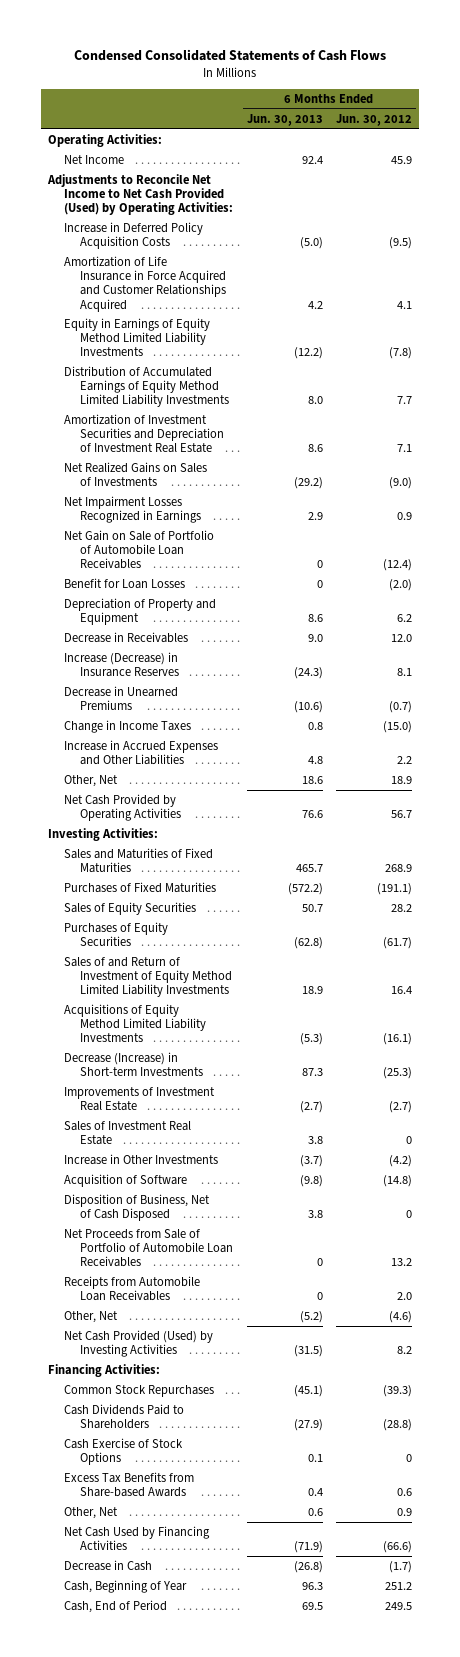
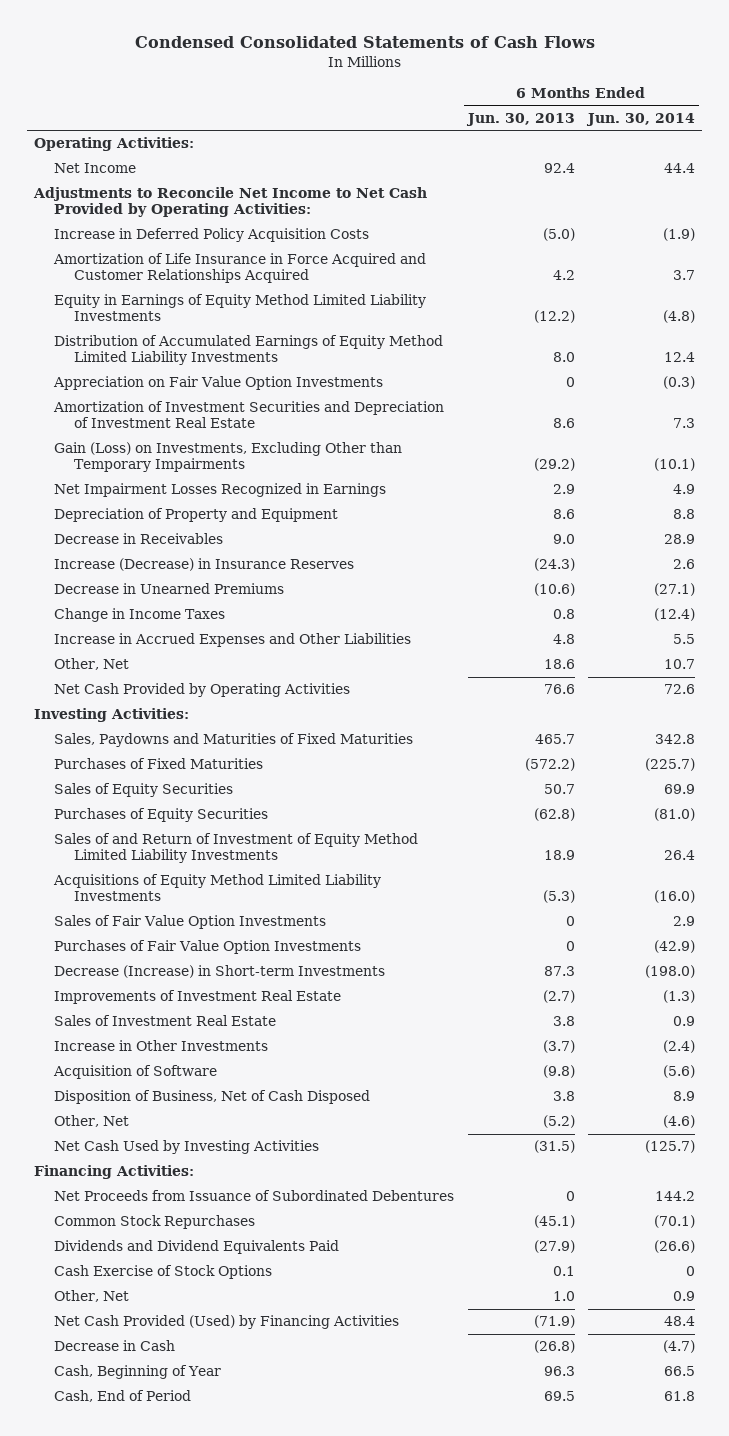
[336,113,413,126] Jun. 30, 2012 -> none
none -> [586,112,696,126] Jun. 30, 2014
[46,173,233,216] Adjustments to Reconcile Net Income to Net Cash Provided (Used) by Operating Activities: -> [33,187,428,218] Adjustments to Reconcile Net Income to Net Cash Provided by Operating Activities:
none -> [52,376,383,391] Appreciation on Fair Value Option Investments
[63,461,207,487] Net Realized Gains on Sales of Investments -> [53,442,402,473] Gain (Loss) on Investments, Excluding Other than Temporary Impairments
[63,529,214,570] Net Gain on Sale of Portfolio of Automobile Loan Receivables -> none
[63,577,185,589] Benefit for Loan Losses -> none
[63,847,213,874] Sales and Maturities of Fixed Maturities -> [53,733,413,748] Sales, Paydowns and Maturities of Fixed Maturities
none -> [53,915,326,930] Sales of Fair Value Option Investments
none -> [53,940,361,955] Purchases of Fair Value Option Investments
[63,1228,234,1268] Net Proceeds from Sale of Portfolio of Automobile Loan Receivables -> none
[63,1275,200,1302] Receipts from Automobile Loan Receivables -> none
[63,1329,213,1358] Net Cash Provided (Used) by Investing Activities -> [53,1140,319,1155] Net Cash Used by Investing Activities
none -> [53,1190,454,1202] Net Proceeds from Issuance of Subordinated Debentures
[63,1403,184,1430] Cash Dividends Paid to Shareholders -> [53,1240,339,1255] Dividends and Dividend Equivalents Paid
[63,1471,194,1498] Excess Tax Benefits from Share-based Awards -> none
[307,1507,323,1516] 0.6 -> [552,1291,575,1302] 1.0
[63,1525,210,1551] Net Cash Used by Financing Activities -> [53,1315,399,1330] Net Cash Provided (Used) by Financing Activities

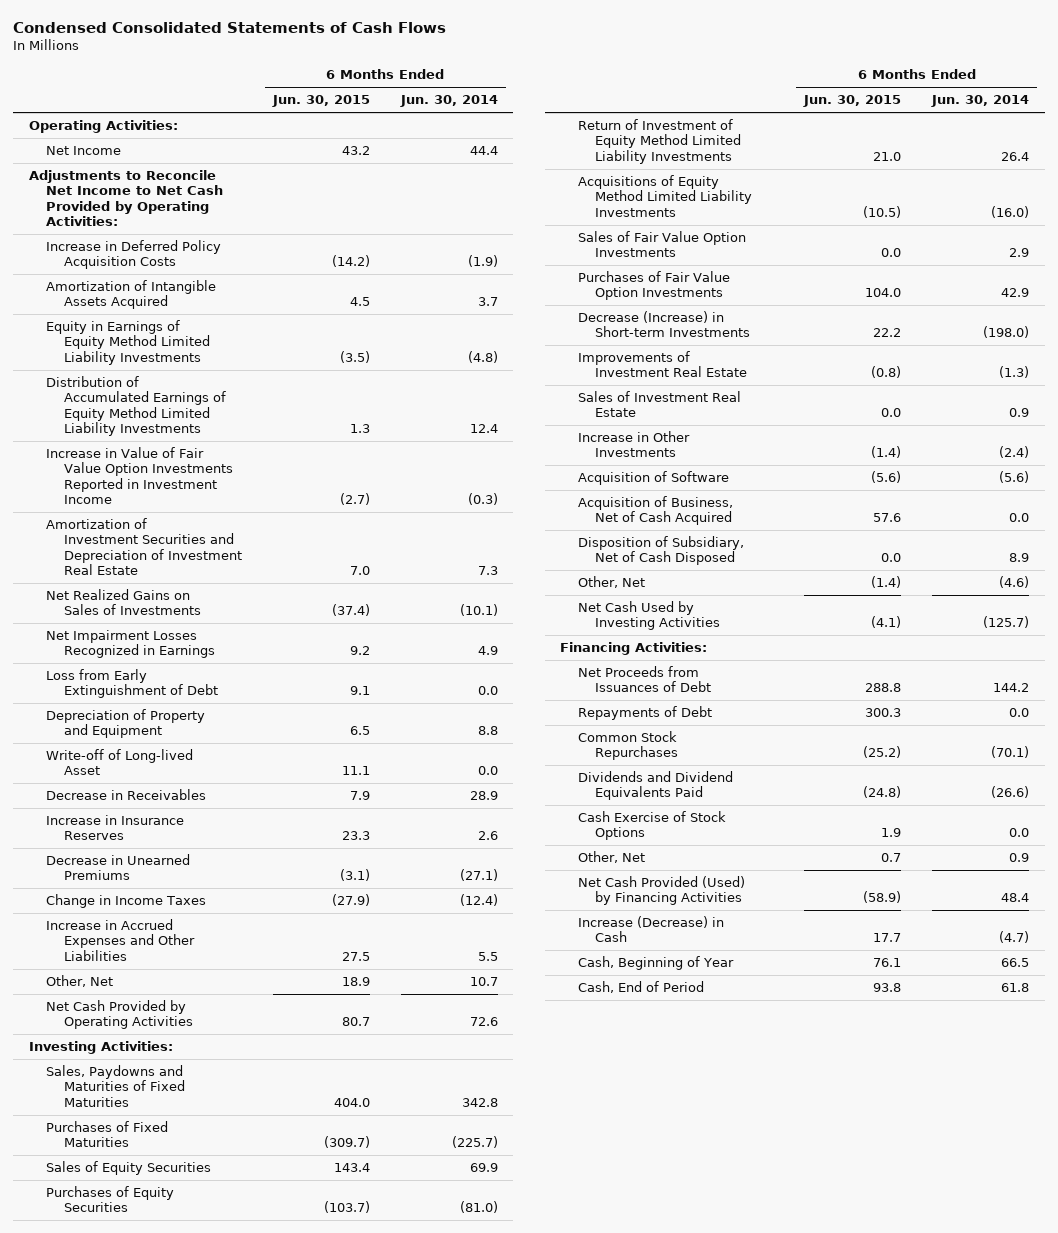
[465,112,575,126] Jun. 30, 2013 -> none
none -> [271,95,370,108] Jun. 30, 2015
[52,253,426,284] Amortization of Life Insurance in Force Acquired and Customer Relationships Acquired -> none
none -> [46,280,217,310] Amortization of Intangible Assets Acquired
[52,376,383,391] Appreciation on Fair Value Option Investments -> [46,447,234,505] Increase in Value of Fair Value Option Investments Reported in Investment Income
[53,442,402,473] Gain (Loss) on Investments, Excluding Other than Temporary Impairments -> [46,589,202,616] Net Realized Gains on Sales of Investments
none -> [46,669,219,699] Loss from Early Extinguishment of Debt
none -> [46,749,194,776] Write-off of Long-lived Asset
[53,558,354,572] Increase (Decrease) in Insurance Reserves -> [46,815,185,841] Increase in Insurance Reserves
[53,833,418,864] Sales of and Return of Investment of Equity Method Limited Liability Investments -> [577,119,742,164] Return of Investment of Equity Method Limited Liability Investments
[654,940,696,954] (42.9) -> [1001,288,1030,298] 42.9
none -> [577,496,733,526] Acquisition of Business, Net of Cash Acquired
[53,1090,370,1105] Disposition of Business, Net of Cash Disposed -> [577,536,744,566] Disposition of Subsidiary, Net of Cash Disposed
[53,1190,454,1202] Net Proceeds from Issuance of Subordinated Debentures -> [577,666,712,693] Net Proceeds from Issuances of Debt
none -> [577,706,712,721] Repayments of Debt
[686,1266,696,1277] 0 -> [1009,828,1030,838] 0.0
[53,1340,175,1352] Decrease in Cash -> [577,916,724,943] Increase (Decrease) in Cash

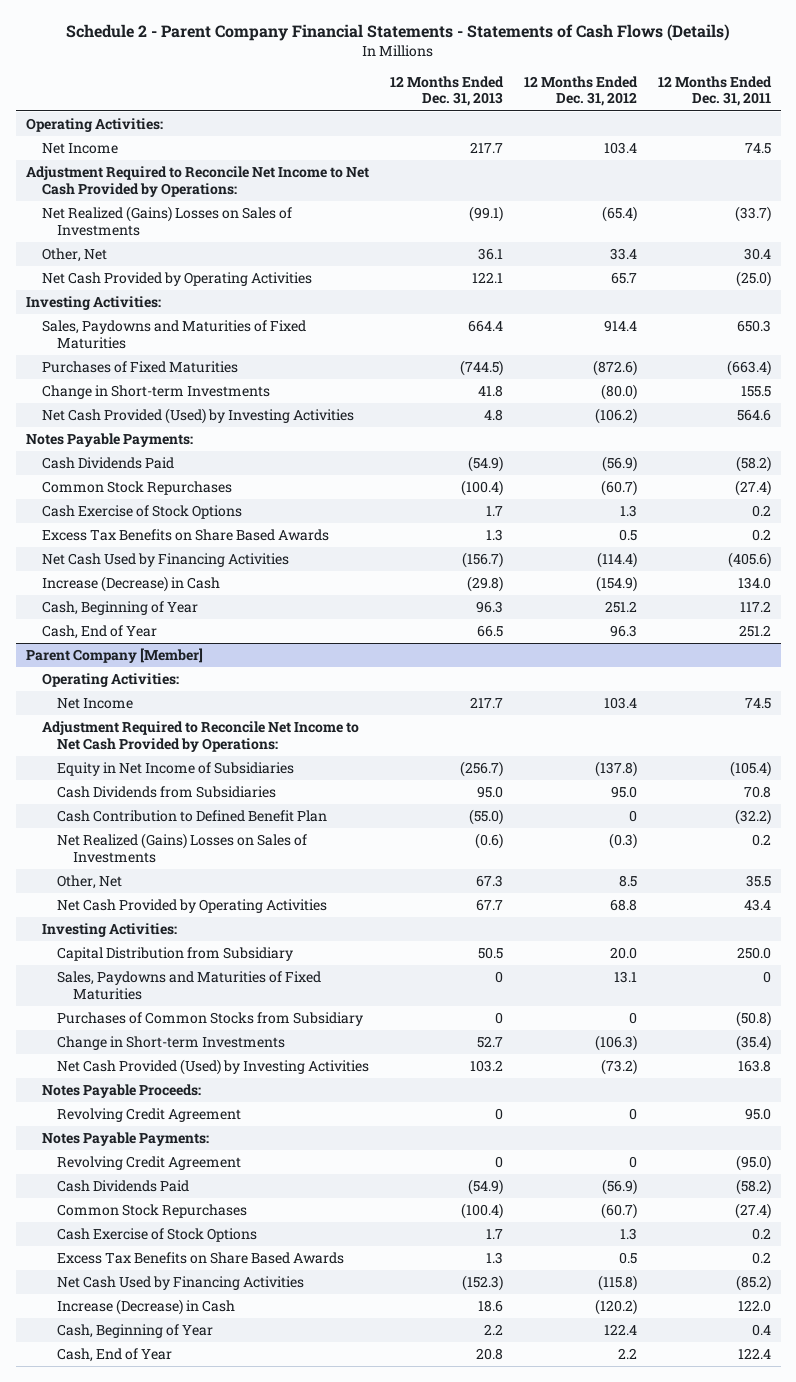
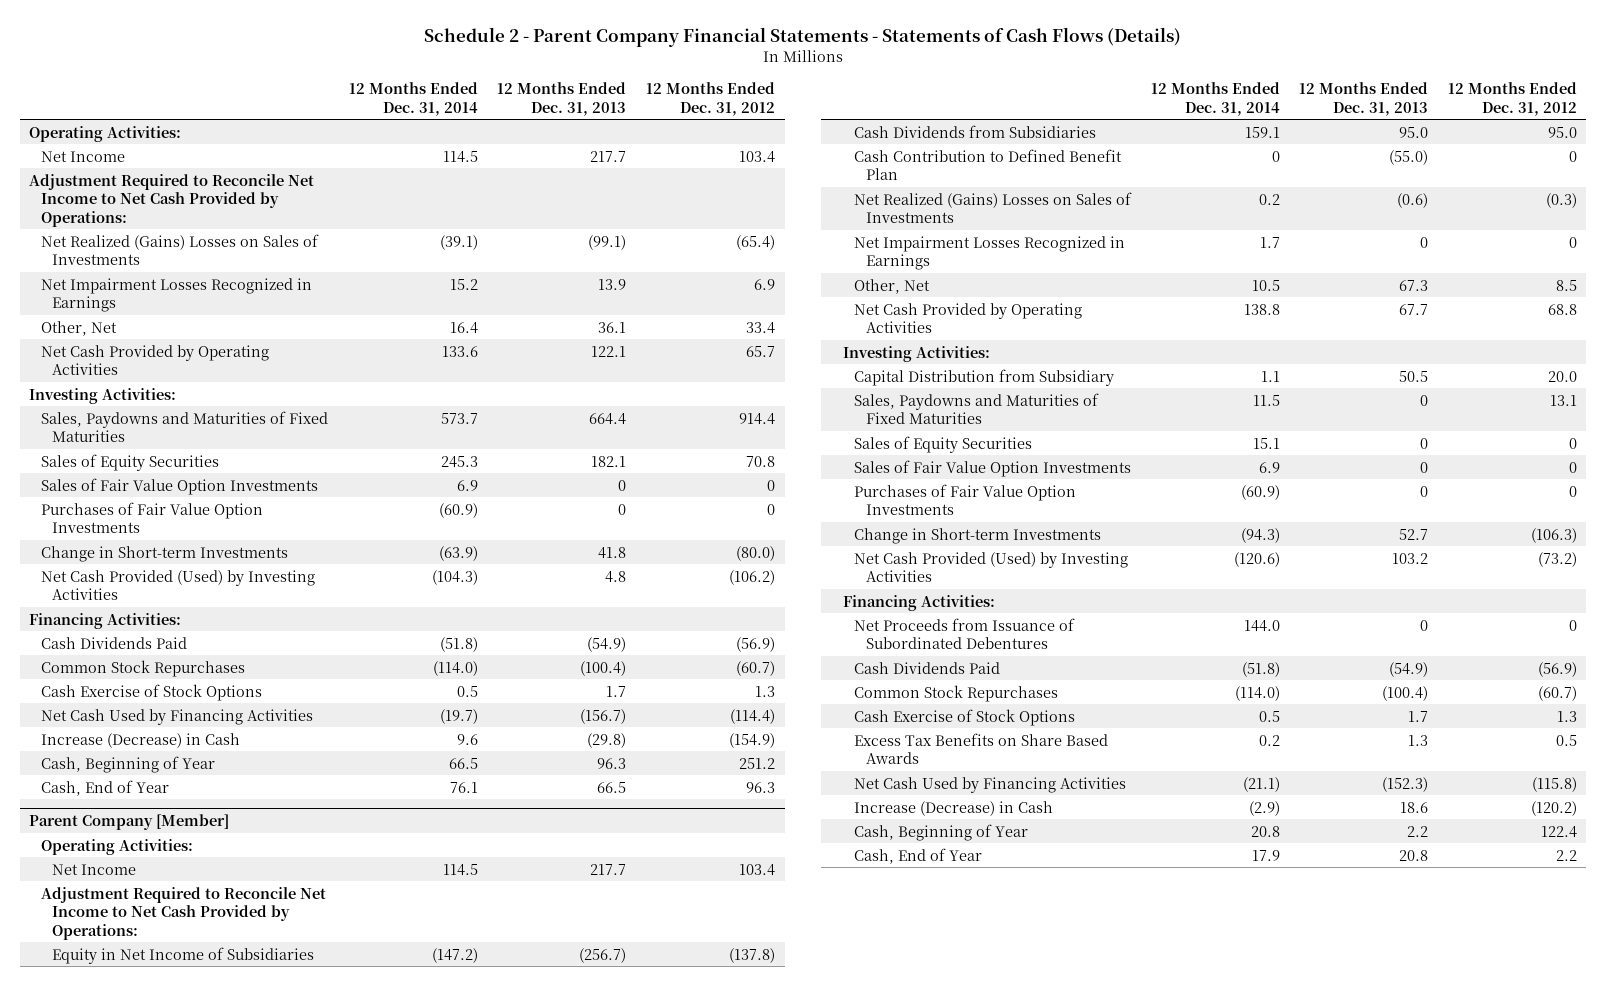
[657,75,772,107] 12 Months Ended Dec. 31, 2011 -> none
none -> [348,82,478,116] 12 Months Ended Dec. 31, 2014
none -> [40,277,312,313] Net Impairment Losses Recognized in Earnings
[41,361,238,374] Purchases of Fixed Maturities -> none
none -> [40,453,219,471] Sales of Equity Securities
none -> [40,477,318,495] Sales of Fair Value Option Investments
none -> [40,501,263,534] Purchases of Fair Value Option Investments
[25,433,193,448] Notes Payable Payments: -> none
none -> [29,612,182,629] Financing Activities:
[41,529,329,542] Excess Tax Benefits on Share Based Awards -> none
none -> [854,235,1126,271] Net Impairment Losses Recognized in Earnings
[57,1012,364,1027] Purchases of Common Stocks from Subsidiary -> none
none -> [854,435,1033,453] Sales of Equity Securities
none -> [854,459,1132,477] Sales of Fair Value Option Investments
none -> [854,483,1077,516] Purchases of Fair Value Option Investments
[41,1084,201,1099] Notes Payable Proceeds: -> none
[57,1108,242,1123] Revolving Credit Agreement -> none
[41,1132,209,1147] Notes Payable Payments: -> none
[57,1156,242,1171] Revolving Credit Agreement -> none
none -> [842,594,995,611] Financing Activities:
none -> [854,617,1076,650] Net Proceeds from Issuance of Subordinated Debentures

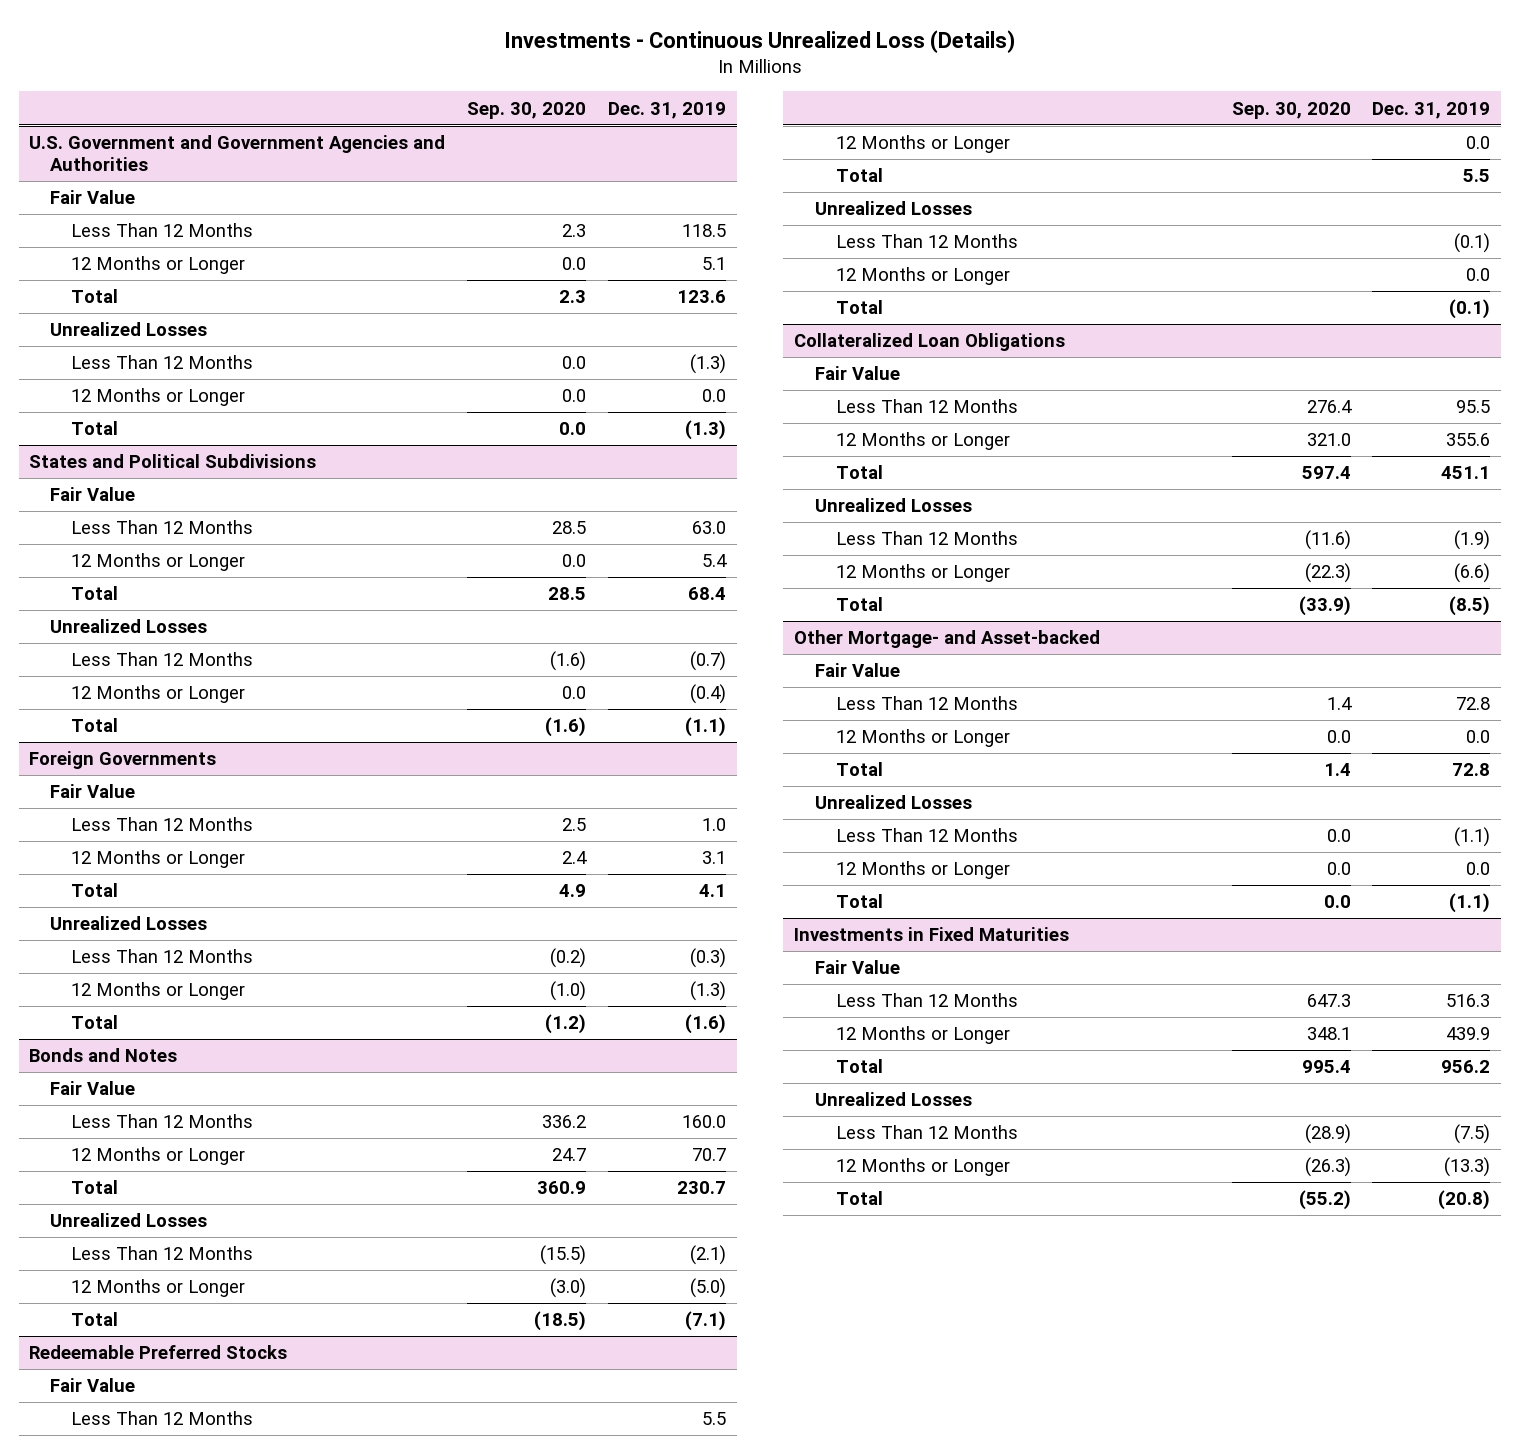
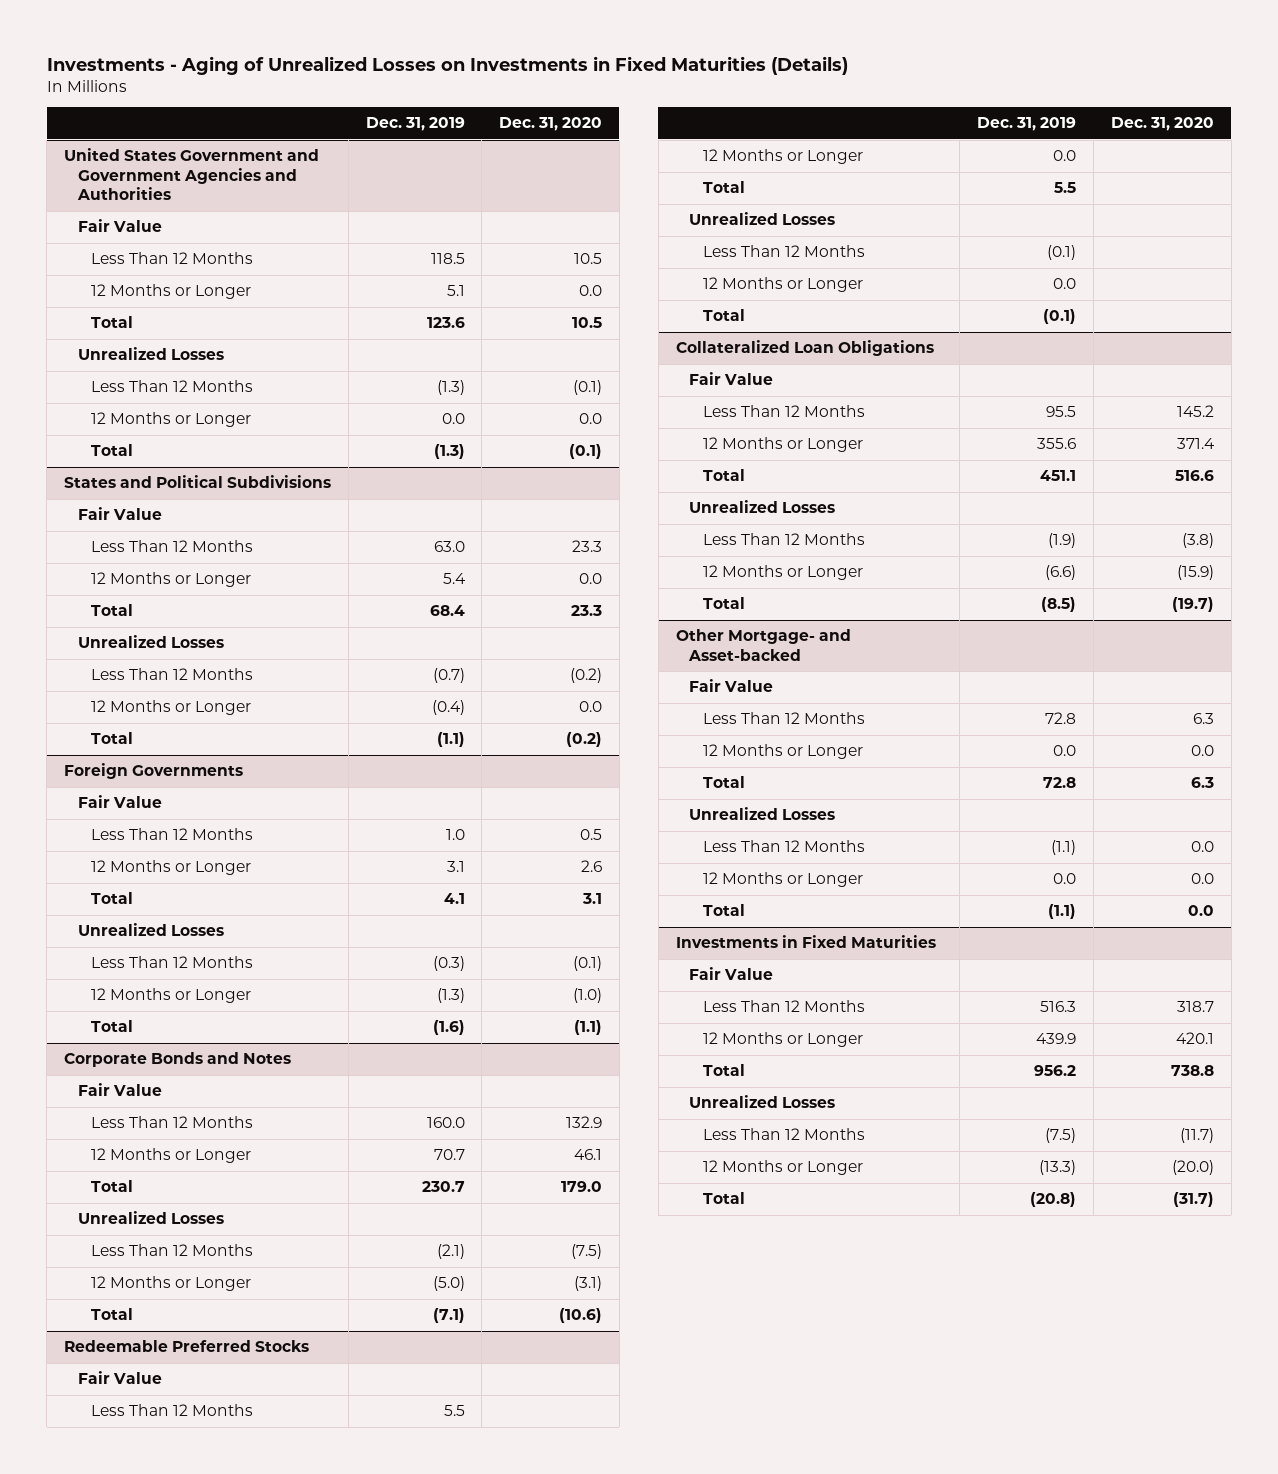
[503,29,1015,53] Investments - Continuous Unrealized Loss (Details) -> [46,55,848,75] Investments - Aging of Unrealized Losses on Investments in Fixed Maturities (Details)
[467,101,587,119] Sep. 30, 2020 -> none
none -> [499,117,603,132] Dec. 31, 2020
[29,135,446,171] U.S. Government and Government Agencies and Authorities -> [63,148,319,201] United States Government and Government Agencies and Authorities
[29,1048,178,1063] Bonds and Notes -> [63,1052,291,1068] Corporate Bonds and Notes

